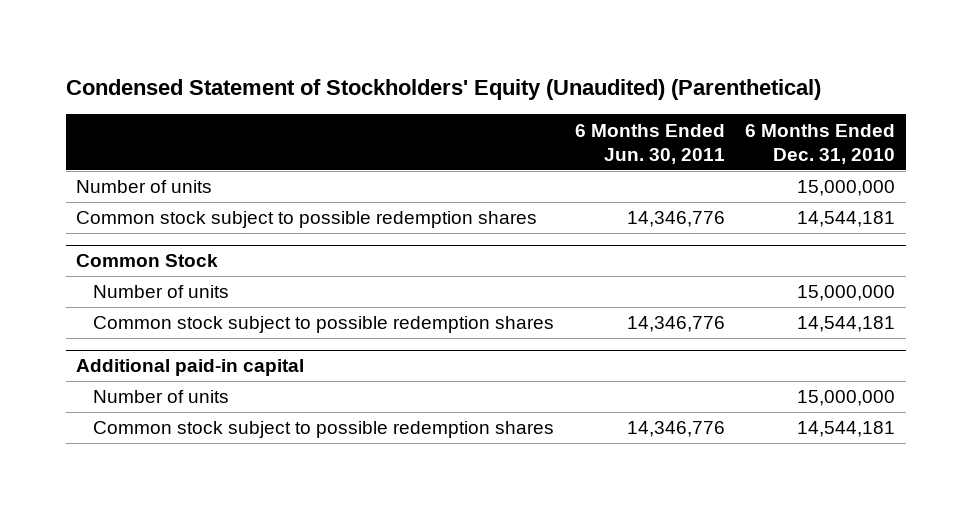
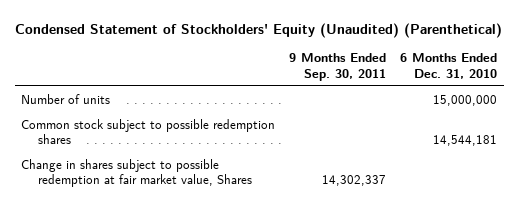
[574,123,725,164] 6 Months Ended Jun. 30, 2011 -> none
none -> [289,53,387,81] 9 Months Ended Sep. 30, 2011
[75,254,218,268] Common Stock -> none
[93,285,230,299] Number of units -> none
[93,316,555,334] Common stock subject to possible redemption shares -> none
[75,359,304,377] Additional paid-in capital -> none
[93,390,230,404] Number of units -> none
[93,421,555,439] Common stock subject to possible redemption shares -> none
none -> [21,158,252,187] Change in shares subject to possible redemption at fair market value, Shares

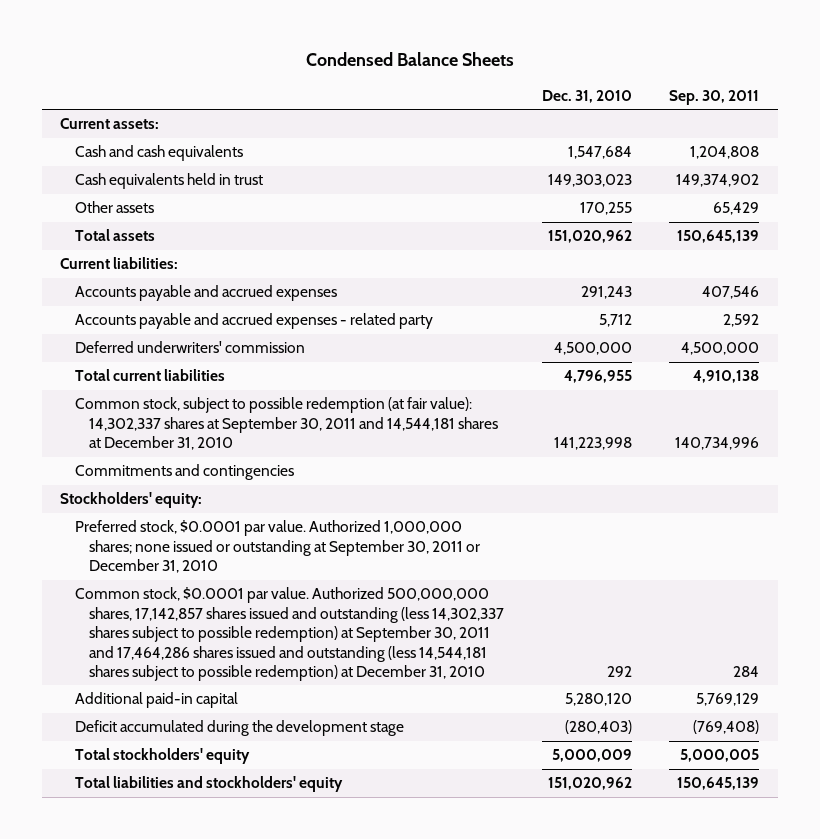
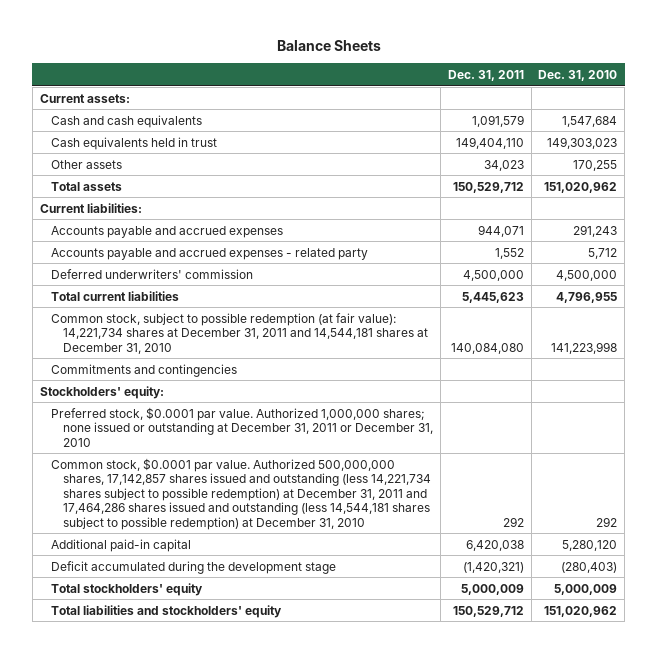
[305,51,514,66] Condensed Balance Sheets -> [276,40,381,52] Balance Sheets
[669,89,760,105] Sep. 30, 2011 -> none
none -> [447,69,524,81] Dec. 31, 2011
[74,397,499,451] Common stock, subject to possible redemption (at fair value): 14,302,337 shares at September 30, 2011 and 14,544,181 shares at December 31, 2010 -> [51,312,428,354] Common stock, subject to possible redemption (at fair value): 14,221,734 shares at December 31, 2011 and 14,544,181 shares at December 31, 2010
[74,520,481,574] Preferred stock, $0.0001 par value. Authorized 1,000,000 shares; none issued or outstanding at September 30, 2011 or December 31, 2010 -> [51,406,433,447] Preferred stock, $0.0001 par value. Authorized 1,000,000 shares; none issued or outstanding at December 31, 2011 or December 31, 2010
[74,587,505,681] Common stock, $0.0001 par value. Authorized 500,000,000 shares, 17,142,857 shares issued and outstanding (less 14,302,337 shares subject to possible redemption) at September 30, 2011 and 17,464,286 shares issued and outstanding (less 14,544,181 shares subject to possible redemption) at December 31, 2010 -> [51,457,431,530] Common stock, $0.0001 par value. Authorized 500,000,000 shares, 17,142,857 shares issued and outstanding (less 14,221,734 shares subject to possible redemption) at December 31, 2011 and 17,464,286 shares issued and outstanding (less 14,544,181 shares subject to possible redemption) at December 31, 2010

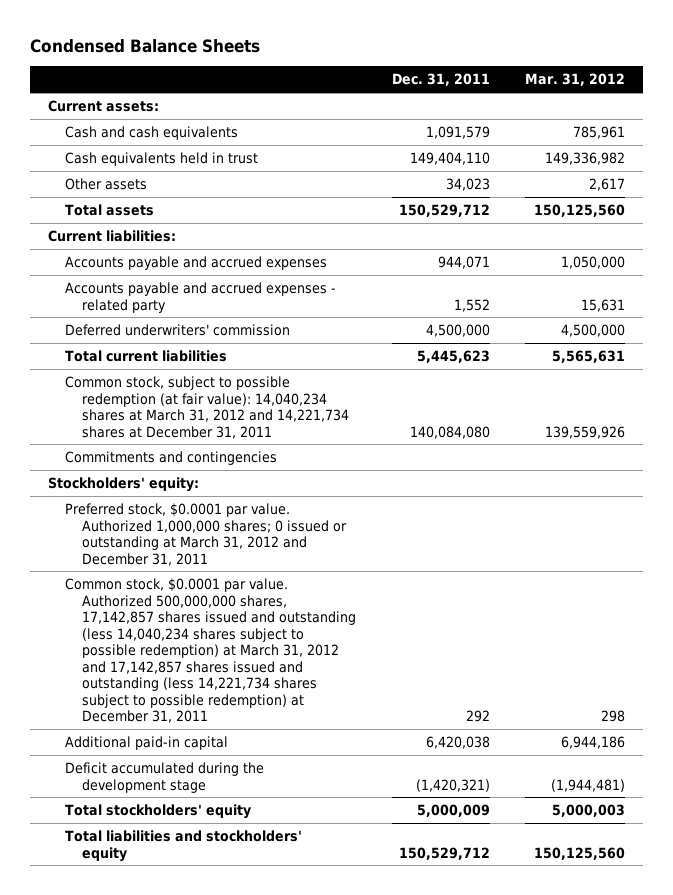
[276,40,381,52] Balance Sheets -> [30,39,261,54] Condensed Balance Sheets
[538,69,618,81] Dec. 31, 2010 -> none
none -> [525,73,626,87] Mar. 31, 2012
[51,312,428,354] Common stock, subject to possible redemption (at fair value): 14,221,734 shares at December 31, 2011 and 14,544,181 shares at December 31, 2010 -> [64,376,349,439] Common stock, subject to possible redemption (at fair value): 14,040,234 shares at March 31, 2012 and 14,221,734 shares at December 31, 2011
[51,406,433,447] Preferred stock, $0.0001 par value. Authorized 1,000,000 shares; none issued or outstanding at December 31, 2011 or December 31, 2010 -> [64,503,347,566] Preferred stock, $0.0001 par value. Authorized 1,000,000 shares; 0 issued or outstanding at March 31, 2012 and December 31, 2011
[51,457,431,530] Common stock, $0.0001 par value. Authorized 500,000,000 shares, 17,142,857 shares issued and outstanding (less 14,221,734 shares subject to possible redemption) at December 31, 2011 and 17,464,286 shares issued and outstanding (less 14,544,181 shares subject to possible redemption) at December 31, 2010 -> [64,578,356,724] Common stock, $0.0001 par value. Authorized 500,000,000 shares, 17,142,857 shares issued and outstanding (less 14,040,234 shares subject to possible redemption) at March 31, 2012 and 17,142,857 shares issued and outstanding (less 14,221,734 shares subject to possible redemption) at December 31, 2011

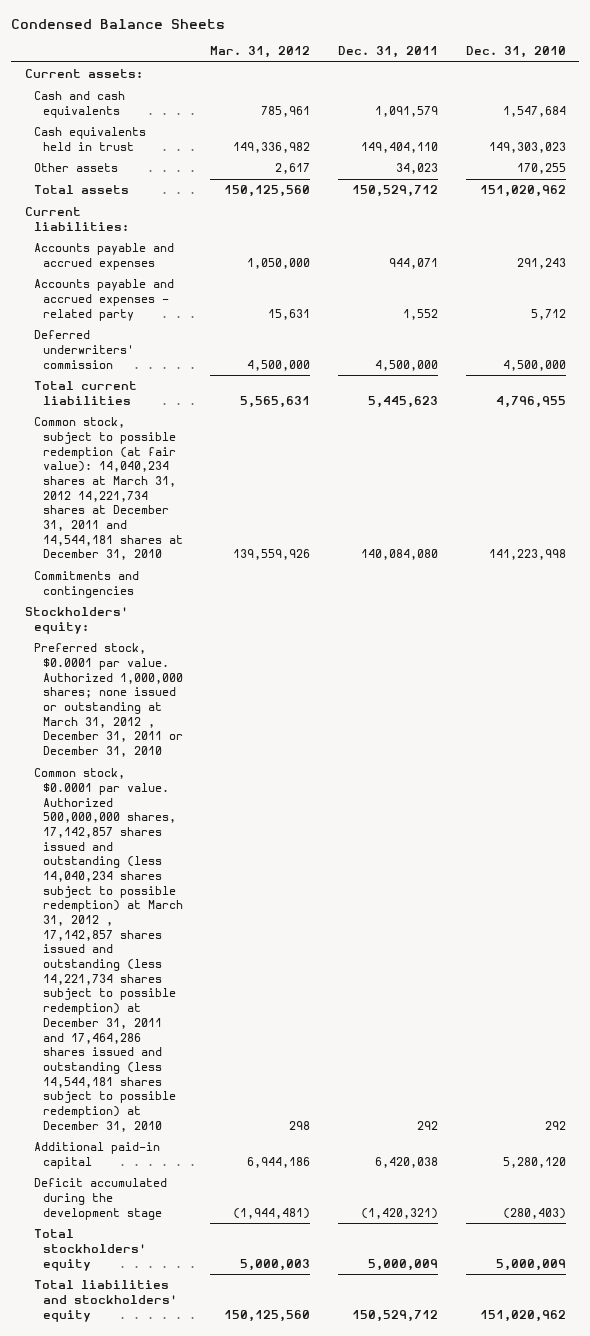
none -> [465,46,566,59] Dec. 31, 2010
[64,376,349,439] Common stock, subject to possible redemption (at fair value): 14,040,234 shares at March 31, 2012 and 14,221,734 shares at December 31, 2011 -> [33,417,183,561] Common stock, subject to possible redemption (at fair value): 14,040,234 shares at March 31, 2012 14,221,734 shares at December 31, 2011 and 14,544,181 shares at December 31, 2010
[64,503,347,566] Preferred stock, $0.0001 par value. Authorized 1,000,000 shares; 0 issued or outstanding at March 31, 2012 and December 31, 2011 -> [33,643,183,757] Preferred stock, $0.0001 par value. Authorized 1,000,000 shares; none issued or outstanding at March 31, 2012 , December 31, 2011 or December 31, 2010
[64,578,356,724] Common stock, $0.0001 par value. Authorized 500,000,000 shares, 17,142,857 shares issued and outstanding (less 14,040,234 shares subject to possible redemption) at March 31, 2012 and 17,142,857 shares issued and outstanding (less 14,221,734 shares subject to possible redemption) at December 31, 2011 -> [33,768,183,1132] Common stock, $0.0001 par value. Authorized 500,000,000 shares, 17,142,857 shares issued and outstanding (less 14,040,234 shares subject to possible redemption) at March 31, 2012 , 17,142,857 shares issued and outstanding (less 14,221,734 shares subject to possible redemption) at December 31, 2011 and 17,464,286 shares issued and outstanding (less 14,544,181 shares subject to possible redemption) at December 31, 2010

